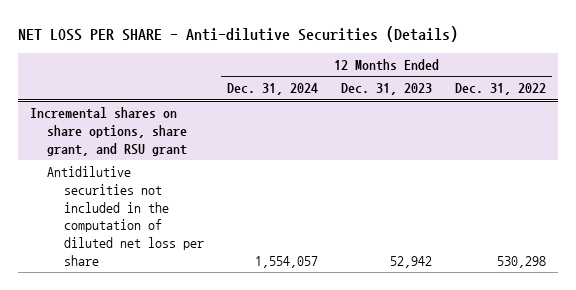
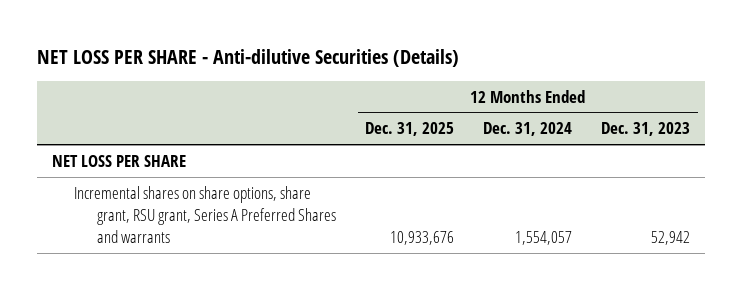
[455,83,547,96] Dec. 31, 2022 -> none
none -> [365,122,455,137] Dec. 31, 2025
[29,107,187,156] Incremental shares on share options, share grant, and RSU grant -> none
none -> [51,154,186,167] NET LOSS PER SHARE
[46,166,204,266] Antidilutive securities not included in the computation of diluted net loss per share -> [74,185,337,244] Incremental shares on share options, share grant, RSU grant, Series A Preferred Shares and warrants

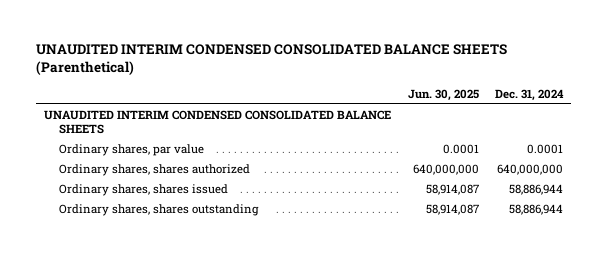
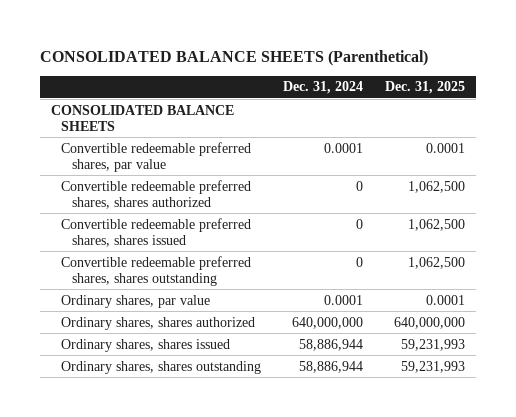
[35,43,507,75] UNAUDITED INTERIM CONDENSED CONSOLIDATED BALANCE SHEETS (Parenthetical) -> [39,49,428,66] CONSOLIDATED BALANCE SHEETS (Parenthetical)
[407,88,479,101] Jun. 30, 2025 -> none
none -> [385,81,466,95] Dec. 31, 2025
[43,110,391,135] UNAUDITED INTERIM CONDENSED CONSOLIDATED BALANCE SHEETS -> [50,104,234,131] CONSOLIDATED BALANCE SHEETS
none -> [61,141,252,172] Convertible redeemable preferred shares, par value
none -> [61,179,252,209] Convertible redeemable preferred shares, shares authorized
none -> [61,217,252,247] Convertible redeemable preferred shares, shares issued
none -> [61,255,252,286] Convertible redeemable preferred shares, shares outstanding

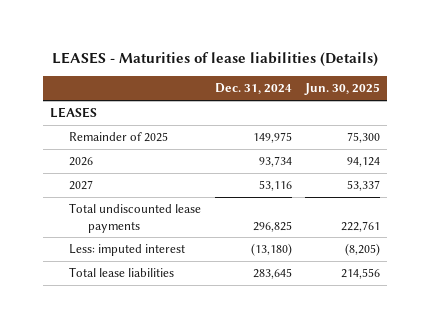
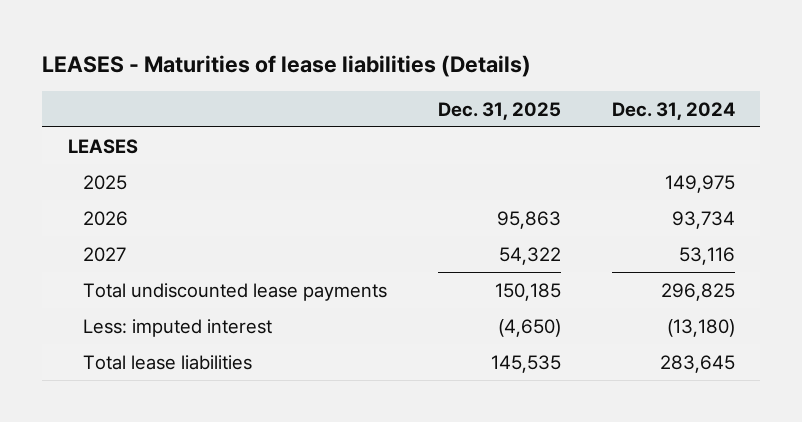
[304,83,381,96] Jun. 30, 2025 -> none
none -> [437,101,561,120] Dec. 31, 2025
[68,132,168,143] Remainder of 2025 -> [83,174,128,190] 2025

